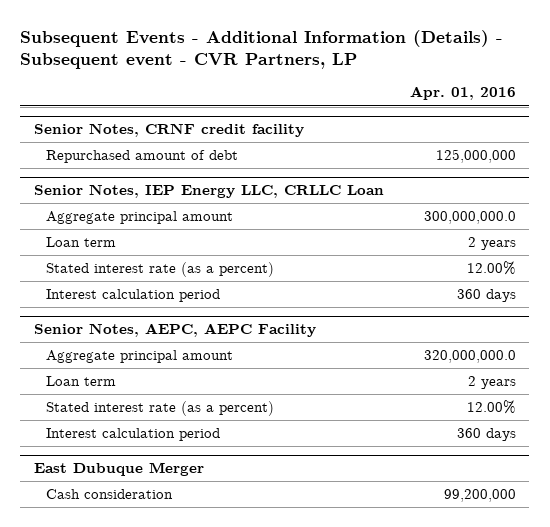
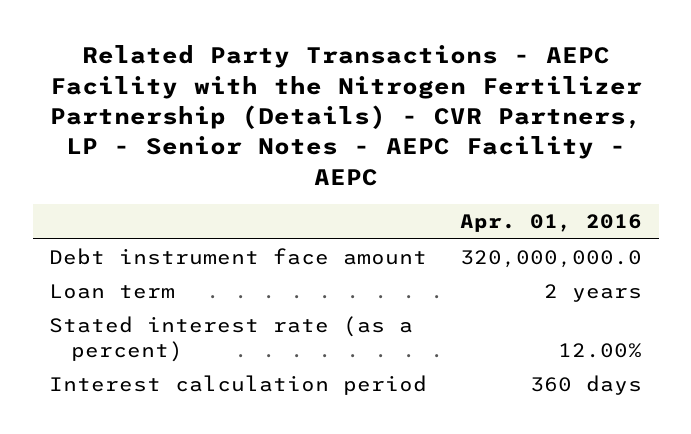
[20,29,504,69] Subsequent Events - Additional Information (Details) - Subsequent event - CVR Partners, LP -> [49,45,642,186] Related Party Transactions - AEPC Facility with the Nitrogen Fertilizer Partnership (Details) - CVR Partners, LP - Senior Notes - AEPC Facility - AEPC
[33,123,304,138] Senior Notes, CRNF credit facility -> none
[45,150,238,164] Repurchased amount of debt -> none
[33,184,384,199] Senior Notes, IEP Energy LLC, CRLLC Loan -> none
[45,211,233,225] Aggregate principal amount -> none
[45,237,116,248] Loan term -> none
[45,262,274,278] Stated interest rate (as a percent) -> none
[45,289,220,303] Interest calculation period -> none
[33,323,316,338] Senior Notes, AEPC, AEPC Facility -> none
[45,350,233,364] Aggregate principal amount -> none
none -> [49,247,428,265] Debt instrument face amount
[33,462,204,477] East Dubuque Merger -> none
[45,489,173,500] Cash consideration -> none

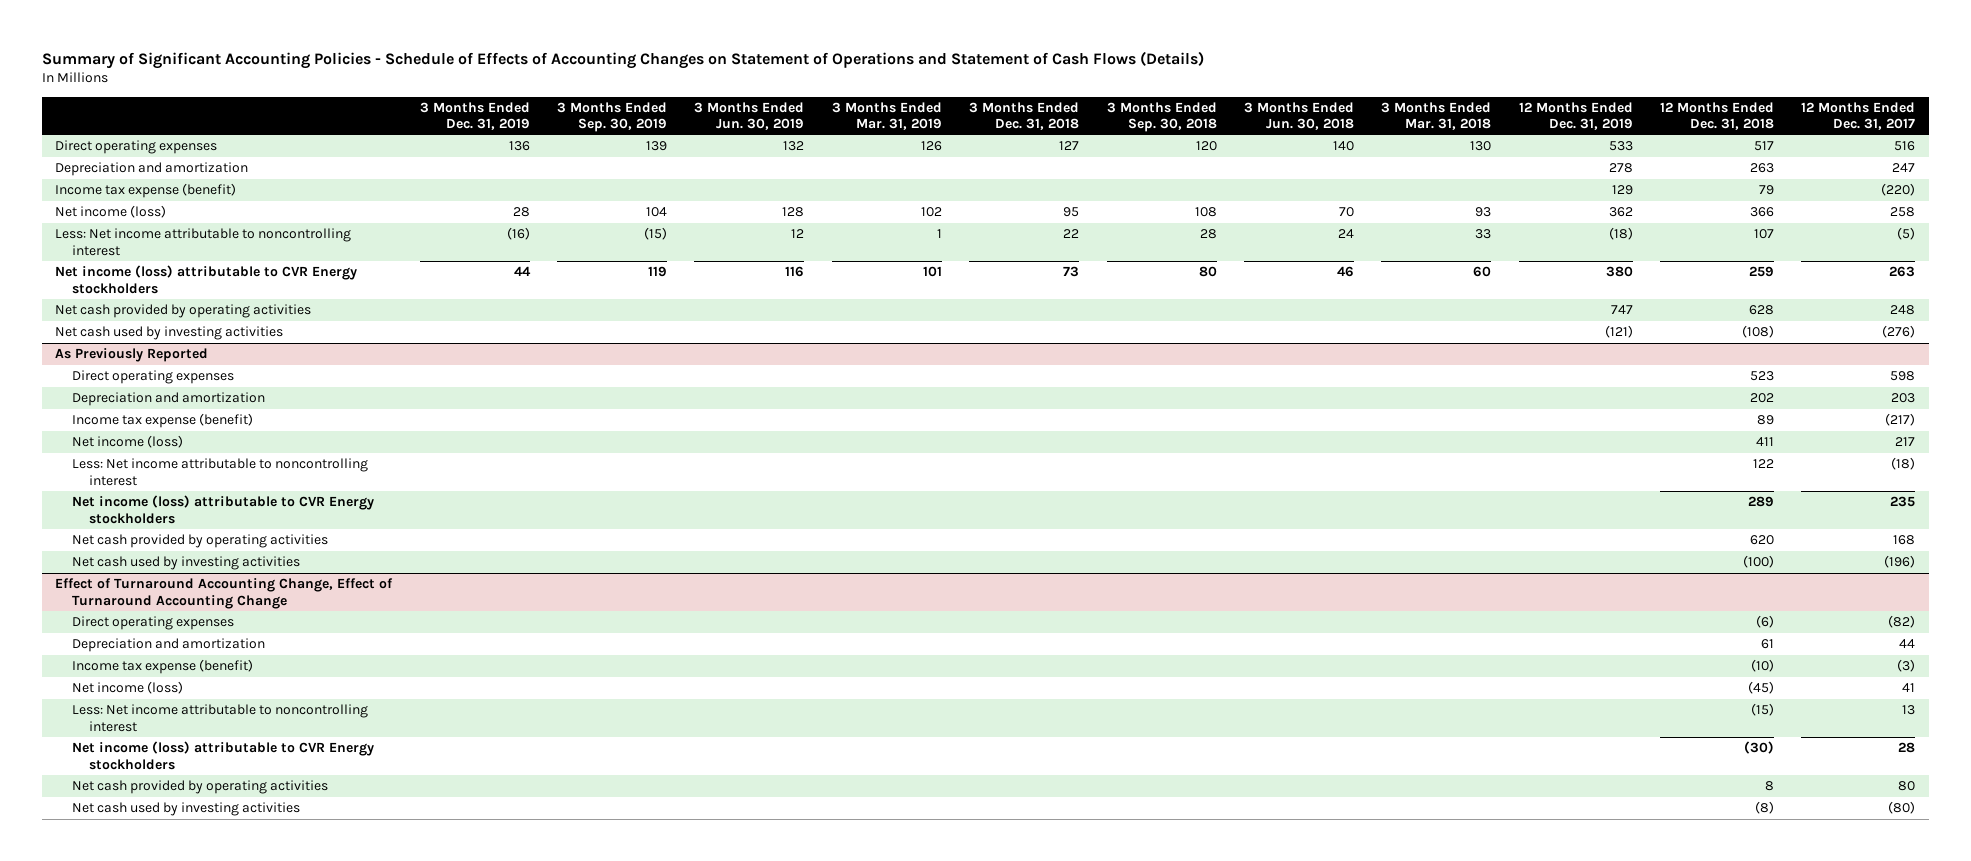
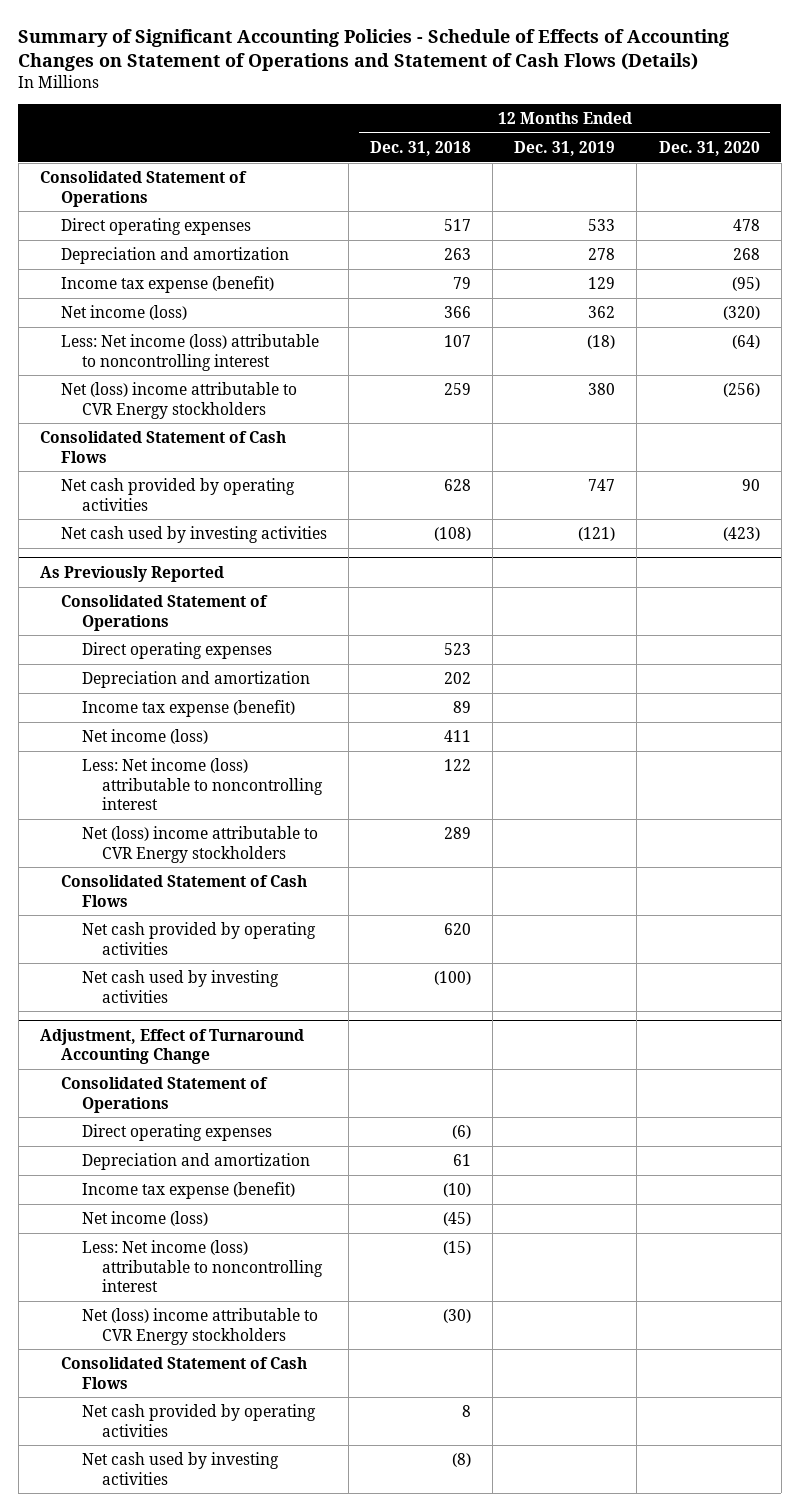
[419,101,530,131] 3 Months Ended Dec. 31, 2019 -> none
[557,101,668,133] 3 Months Ended Sep. 30, 2019 -> none
[694,101,805,131] 3 Months Ended Jun. 30, 2019 -> none
[831,101,942,131] 3 Months Ended Mar. 31, 2019 -> none
[969,101,1080,131] 3 Months Ended Dec. 31, 2018 -> none
[1106,101,1217,133] 3 Months Ended Sep. 30, 2018 -> none
[1243,101,1354,131] 3 Months Ended Jun. 30, 2018 -> none
[1381,101,1492,131] 3 Months Ended Mar. 31, 2018 -> none
[1801,101,1916,131] 12 Months Ended Dec. 31, 2017 -> none
none -> [658,140,760,156] Dec. 31, 2020
none -> [40,171,248,207] Consolidated Statement of Operations
[55,228,352,256] Less: Net income attributable to noncontrolling interest -> [60,334,319,371] Less: Net income (loss) attributable to noncontrolling interest
[55,265,358,294] Net income (loss) attributable to CVR Energy stockholders -> [60,382,297,419] Net (loss) income attributable to CVR Energy stockholders
none -> [40,431,287,463] Consolidated Statement of Cash Flows
none -> [60,595,268,631] Consolidated Statement of Operations
[72,458,369,486] Less: Net income attributable to noncontrolling interest -> [81,758,324,811] Less: Net income (loss) attributable to noncontrolling interest
[72,495,375,524] Net income (loss) attributable to CVR Energy stockholders -> [81,826,318,863] Net (loss) income attributable to CVR Energy stockholders
none -> [60,875,307,907] Consolidated Statement of Cash Flows
[55,578,394,609] Effect of Turnaround Accounting Change, Effect of Turnaround Accounting Change -> [40,1028,305,1065] Adjustment, Effect of Turnaround Accounting Change
none -> [60,1077,268,1113] Consolidated Statement of Operations
[72,704,369,732] Less: Net income attributable to noncontrolling interest -> [81,1240,324,1293] Less: Net income (loss) attributable to noncontrolling interest
[72,741,375,770] Net income (loss) attributable to CVR Energy stockholders -> [81,1308,318,1345] Net (loss) income attributable to CVR Energy stockholders
none -> [60,1357,307,1389] Consolidated Statement of Cash Flows

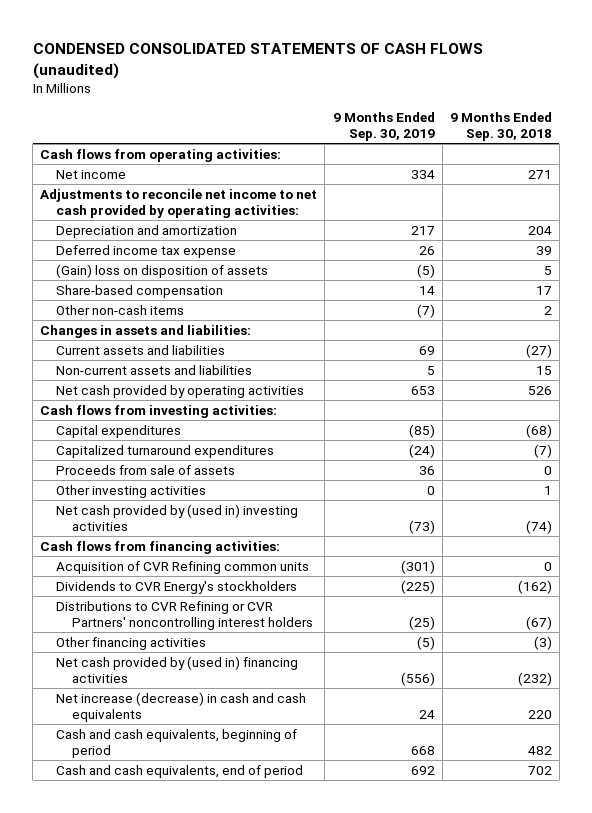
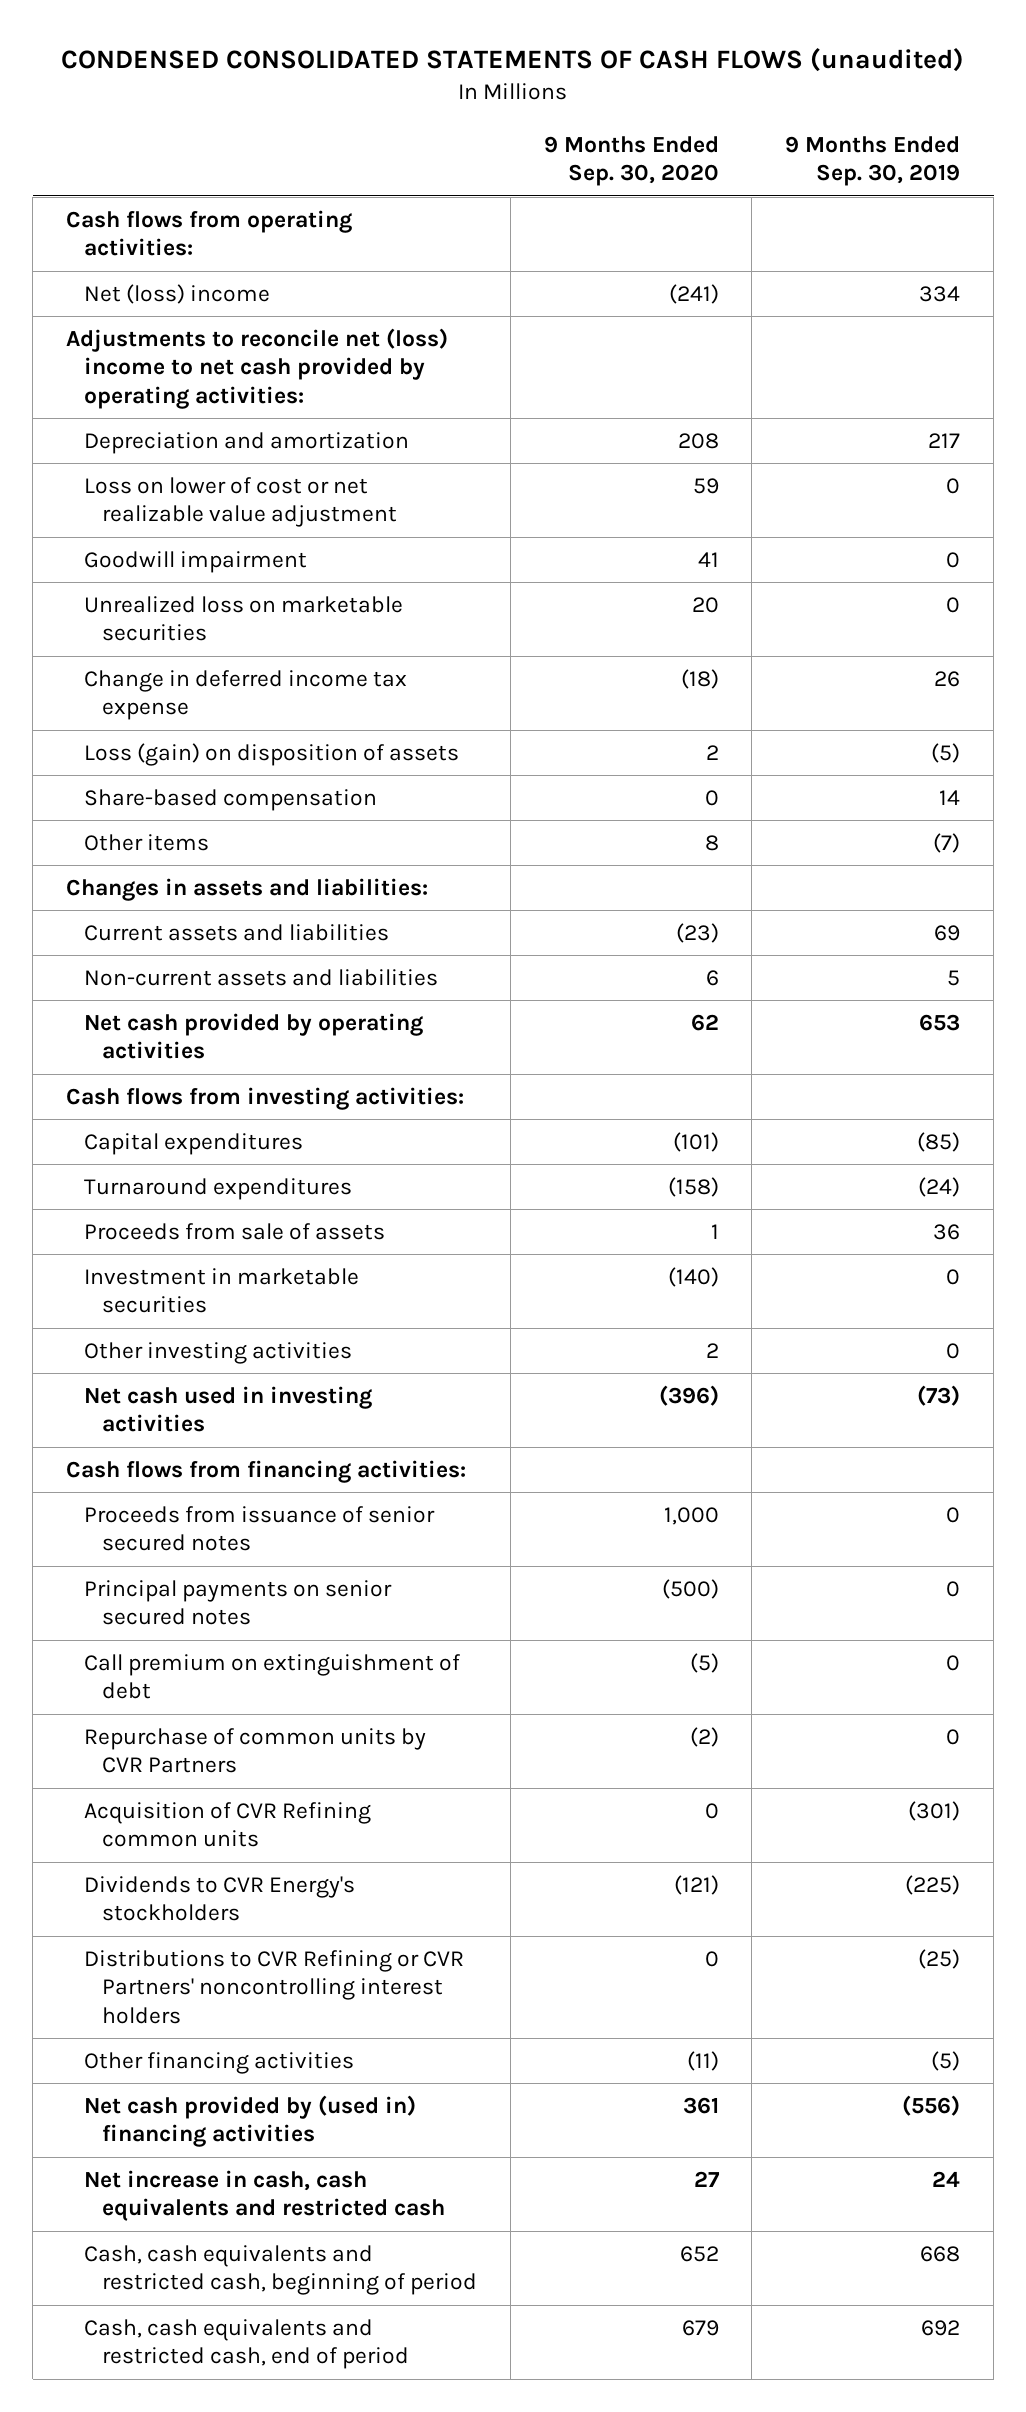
[449,111,552,141] 9 Months Ended Sep. 30, 2018 -> none
none -> [543,135,719,187] 9 Months Ended Sep. 30, 2020
[56,170,127,180] Net income -> [84,283,271,304] Net (loss) income
[40,189,318,218] Adjustments to reconcile net income to net cash provided by operating activities: -> [66,327,449,409] Adjustments to reconcile net (loss) income to net cash provided by operating activities:
none -> [84,476,398,528] Loss on lower of cost or net realizable value adjustment
none -> [84,550,308,573] Goodwill impairment
none -> [84,595,404,642] Unrealized loss on marketable securities
[56,245,237,259] Deferred income tax expense -> [84,669,408,721] Change in deferred income tax expense
[56,264,269,279] (Gain) loss on disposition of assets -> [84,742,460,766] Loss (gain) on disposition of assets
[56,305,185,316] Other non-cash items -> [84,833,210,851] Other items
[56,445,275,459] Capitalized turnaround expenditures -> [84,1177,353,1200] Turnaround expenditures
none -> [84,1267,360,1314] Investment in marketable securities
[56,504,299,531] Net cash provided by (used in) investing activities -> [84,1385,373,1433] Net cash used in investing activities
none -> [84,1505,436,1552] Proceeds from issuance of senior secured notes
none -> [84,1579,393,1626] Principal payments on senior secured notes
none -> [84,1653,461,1700] Call premium on extinguishment of debt
none -> [84,1727,427,1774] Repurchase of common units by CVR Partners
[56,692,307,722] Net increase (decrease) in cash and cash equivalents -> [84,2169,446,2222] Net increase in cash, cash equivalents and restricted cash
[56,729,298,758] Cash and cash equivalents, beginning of period -> [84,2244,478,2296] Cash, cash equivalents and restricted cash, beginning of period
[56,765,304,779] Cash and cash equivalents, end of period -> [84,2318,410,2370] Cash, cash equivalents and restricted cash, end of period

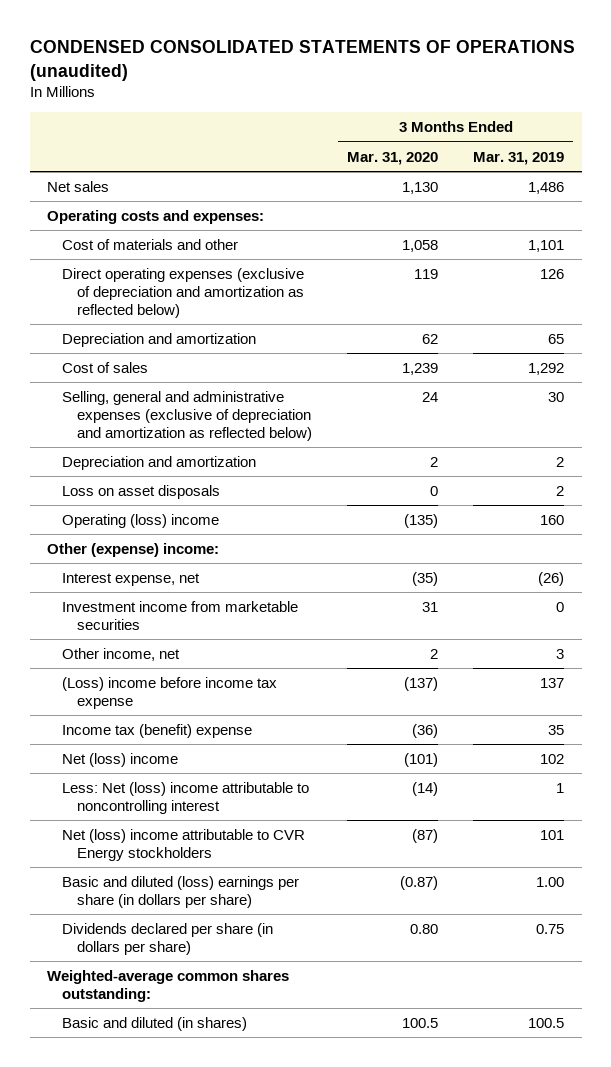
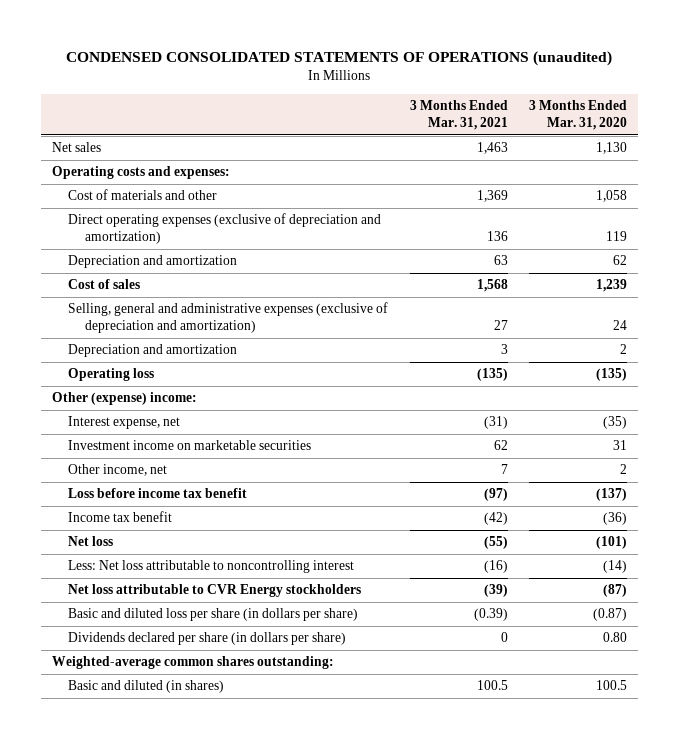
[473,151,565,165] Mar. 31, 2019 -> none
none -> [409,100,508,131] 3 Months Ended Mar. 31, 2021
[61,267,304,318] Direct operating expenses (exclusive of depreciation and amortization as reflected below) -> [68,213,382,245] Direct operating expenses (exclusive of depreciation and amortization)
[61,390,312,441] Selling, general and administrative expenses (exclusive of depreciation and amortization as reflected below) -> [68,302,389,334] Selling, general and administrative expenses (exclusive of depreciation and amortization)
[61,484,220,499] Loss on asset disposals -> none
[61,513,219,528] Operating (loss) income -> [68,368,155,382] Operating loss
[61,600,298,630] Investment income from marketable securities -> [68,440,312,451] Investment income on marketable securities
[61,676,277,709] (Loss) income before income tax expense -> [68,488,248,499] Loss before income tax benefit
[61,723,252,738] Income tax (benefit) expense -> [68,511,173,523] Income tax benefit
[61,752,178,767] Net (loss) income -> [68,536,114,547] Net loss
[61,781,309,814] Less: Net (loss) income attributable to noncontrolling interest -> [68,560,355,574] Less: Net loss attributable to noncontrolling interest
[61,828,305,861] Net (loss) income attributable to CVR Energy stockholders -> [68,584,362,598] Net loss attributable to CVR Energy stockholders
[61,875,299,908] Basic and diluted (loss) earnings per share (in dollars per share) -> [68,608,359,622] Basic and diluted loss per share (in dollars per share)

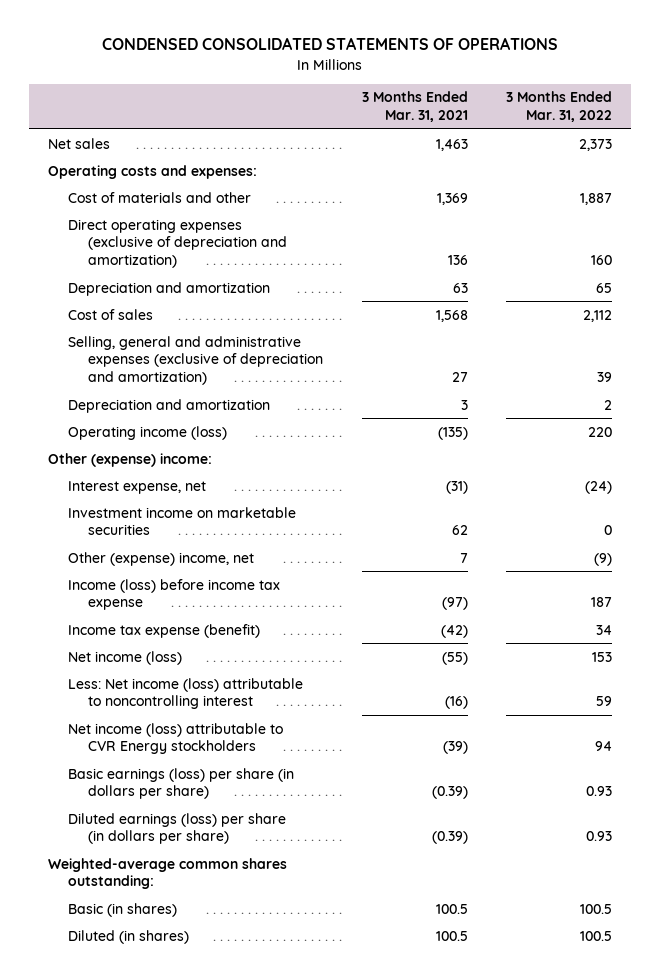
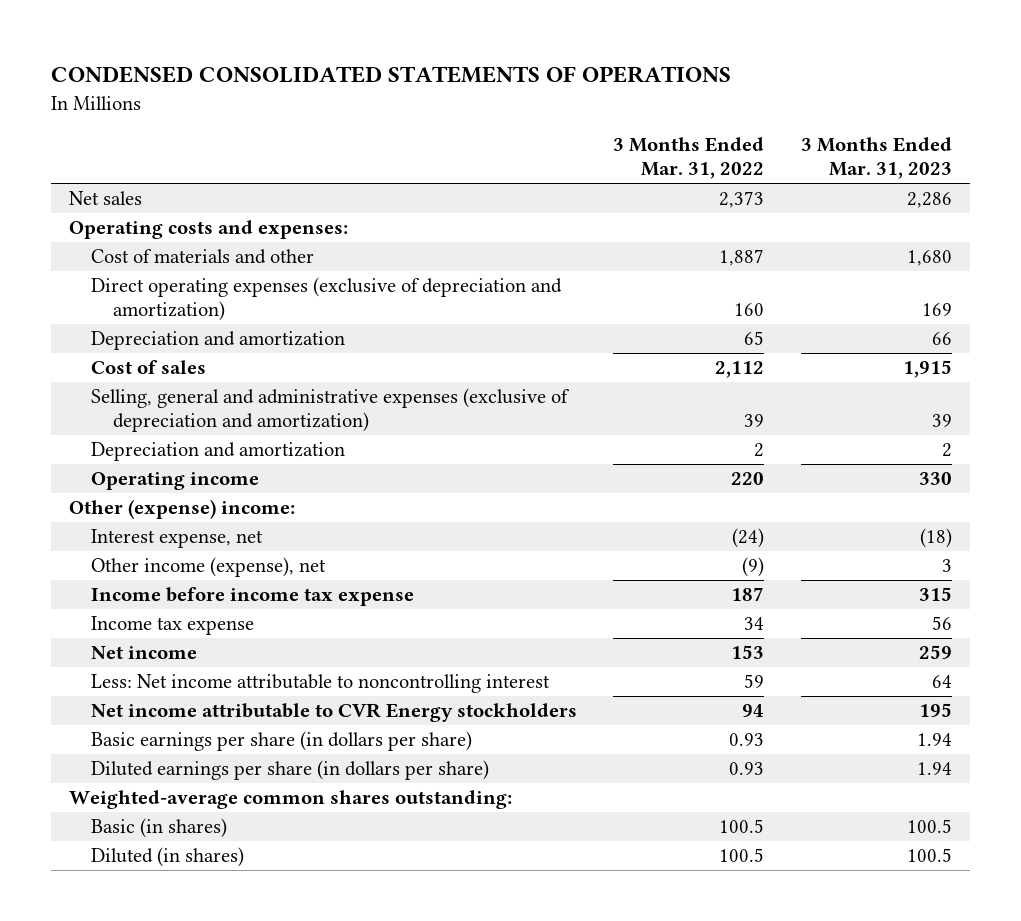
[361,91,468,122] 3 Months Ended Mar. 31, 2021 -> none
none -> [800,137,952,180] 3 Months Ended Mar. 31, 2023
[67,425,227,440] Operating income (loss) -> [90,472,259,491] Operating income
[67,506,296,536] Investment income on marketable securities -> none
[67,551,254,566] Other (expense) income, net -> [90,557,326,578] Other income (expense), net
[67,578,280,611] Income (loss) before income tax expense -> [90,587,414,607] Income before income tax expense
[67,623,260,638] Income tax expense (benefit) -> [90,616,254,636] Income tax expense
[67,650,182,665] Net income (loss) -> [90,646,197,660] Net income
[67,677,303,710] Less: Net income (loss) attributable to noncontrolling interest -> [90,674,550,694] Less: Net income attributable to noncontrolling interest
[67,722,283,755] Net income (loss) attributable to CVR Energy stockholders -> [90,703,577,723] Net income attributable to CVR Energy stockholders
[67,767,294,800] Basic earnings (loss) per share (in dollars per share) -> [90,731,472,752] Basic earnings per share (in dollars per share)
[67,812,286,845] Diluted earnings (loss) per share (in dollars per share) -> [90,760,489,781] Diluted earnings per share (in dollars per share)

